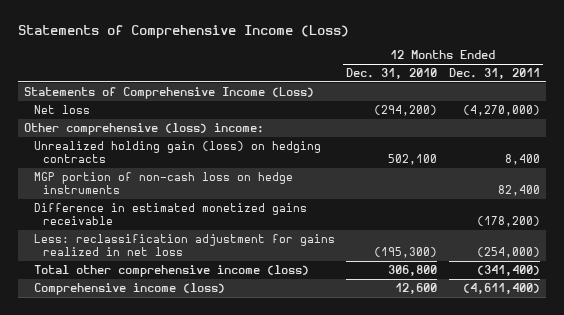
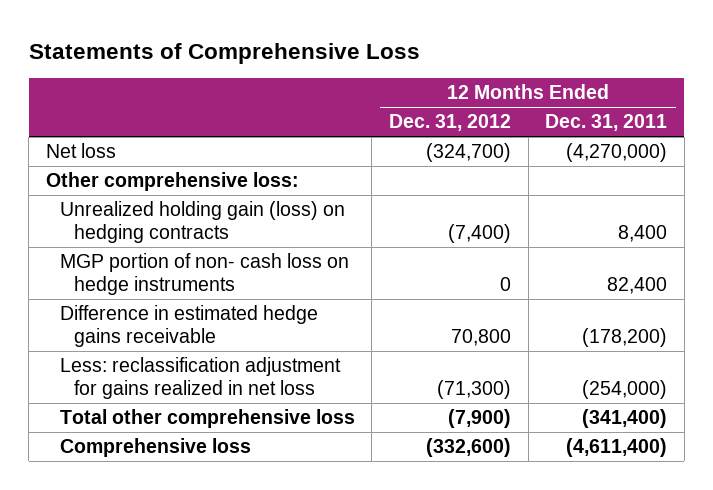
[18,25,350,40] Statements of Comprehensive Income (Loss) -> [28,42,420,64] Statements of Comprehensive Loss
[346,68,438,80] Dec. 31, 2010 -> none
none -> [388,114,511,132] Dec. 31, 2012
[23,87,314,100] Statements of Comprehensive Income (Loss) -> none
[23,123,264,136] Other comprehensive (loss) income: -> [45,172,299,192] Other comprehensive loss:
[33,172,293,195] MGP portion of non-cash loss on hedge instruments -> [59,253,349,296] MGP portion of non- cash loss on hedge instruments
[33,203,307,226] Difference in estimated monetized gains receivable -> [59,305,318,348] Difference in estimated hedge gains receivable
[33,265,309,278] Total other comprehensive income (loss) -> [59,409,355,429] Total other comprehensive loss
[33,283,225,296] Comprehensive income (loss) -> [59,438,251,458] Comprehensive loss

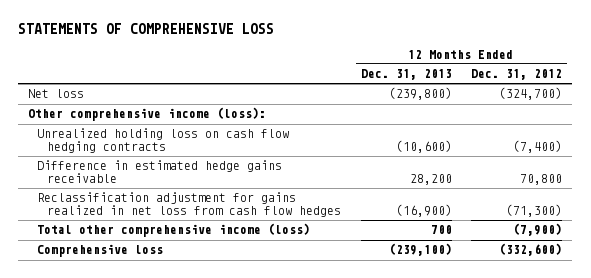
[28,42,420,64] Statements of Comprehensive Loss -> [18,23,275,35] STATEMENTS OF COMPREHENSIVE LOSS
[545,114,668,132] Dec. 31, 2011 -> none
none -> [360,69,452,81] Dec. 31, 2013
[59,253,349,296] MGP portion of non- cash loss on hedge instruments -> none
[45,172,299,192] Other comprehensive loss: -> [28,107,267,122] Other comprehensive income (loss):
[59,201,345,244] Unrealized holding gain (loss) on hedging contracts -> [37,128,290,154] Unrealized holding loss on cash flow hedging contracts
[59,357,341,400] Less: reclassification adjustment for gains realized in net loss -> [37,192,341,218] Reclassification adjustment for gains realized in net loss from cash flow hedges
[59,409,355,429] Total other comprehensive loss -> [37,223,311,238] Total other comprehensive income (loss)

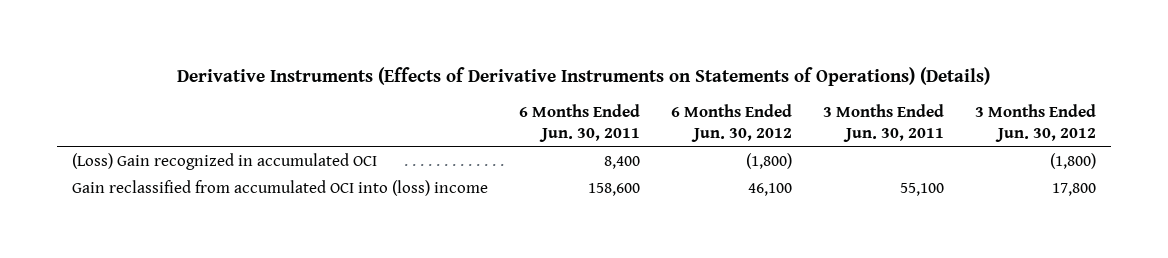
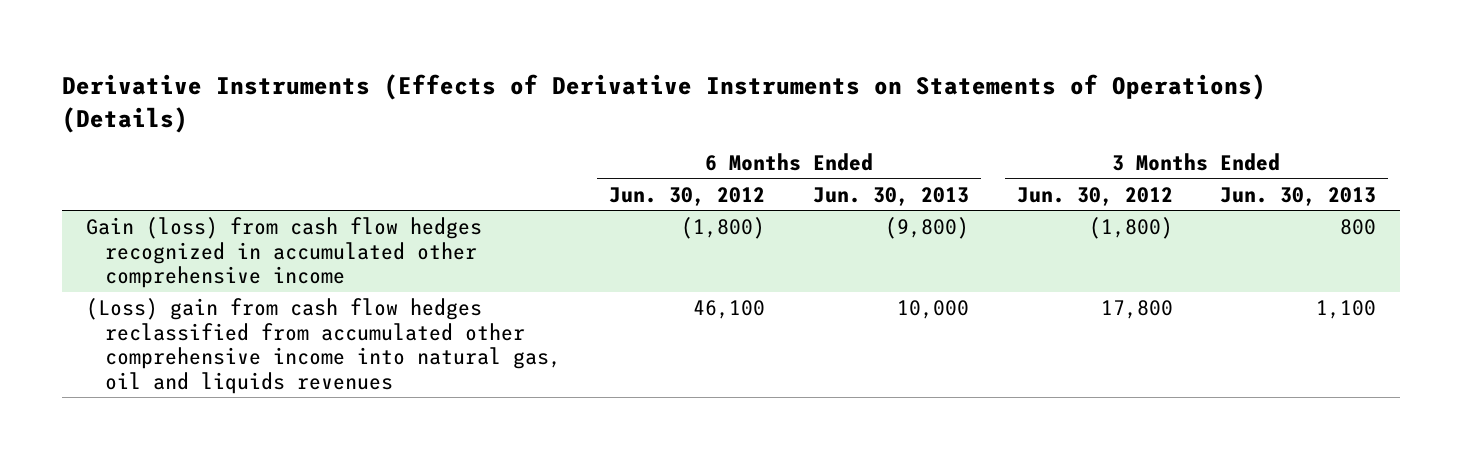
[518,103,640,142] 6 Months Ended Jun. 30, 2011 -> none
[822,103,944,142] 3 Months Ended Jun. 30, 2011 -> none
none -> [812,186,969,206] Jun. 30, 2013
none -> [1220,186,1377,206] Jun. 30, 2013
[72,152,378,170] (Loss) Gain recognized in accumulated OCI -> [85,216,482,289] Gain (loss) from cash flow hedges recognized in accumulated other comprehensive income
[72,179,489,196] Gain reclassified from accumulated OCI into (loss) income -> [85,297,561,395] (Loss) gain from cash flow hedges reclassified from accumulated other comprehensive income into natural gas, oil and liquids revenues

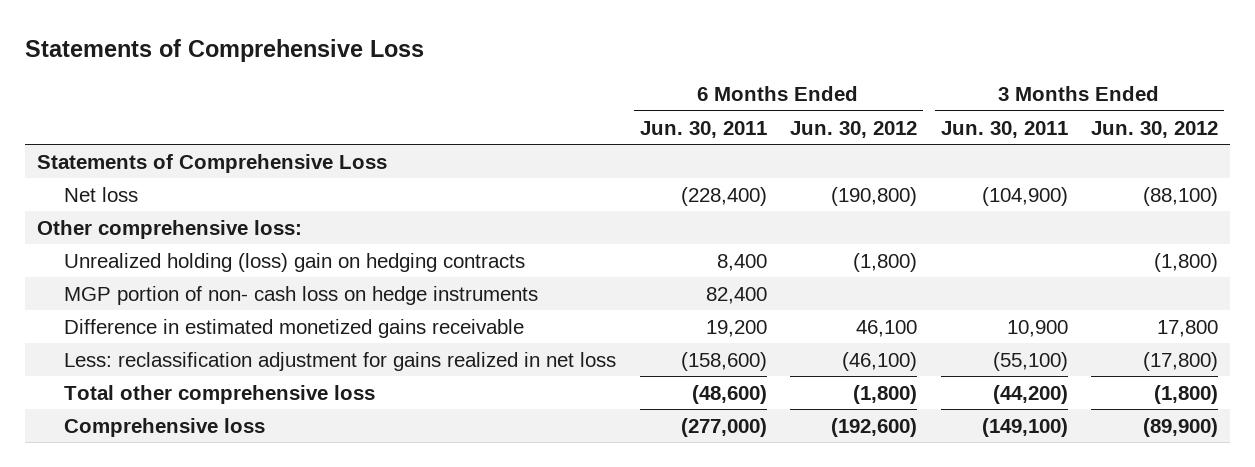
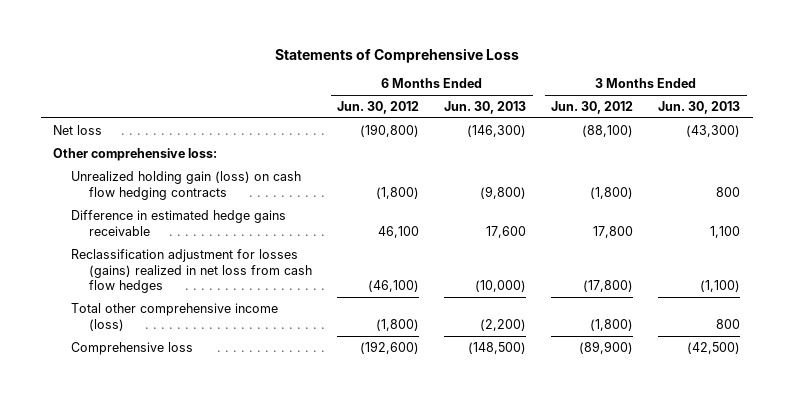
[639,120,767,138] Jun. 30, 2011 -> none
[940,120,1068,138] Jun. 30, 2011 -> none
none -> [444,100,527,114] Jun. 30, 2013
none -> [658,100,741,114] Jun. 30, 2013
[37,153,388,173] Statements of Comprehensive Loss -> none
[64,285,539,305] MGP portion of non- cash loss on hedge instruments -> none
[64,252,526,272] Unrealized holding (loss) gain on hedging contracts -> [71,170,302,200] Unrealized holding gain (loss) on cash flow hedging contracts
[64,318,525,338] Difference in estimated monetized gains receivable -> [71,209,287,236] Difference in estimated hedge gains receivable
[64,351,617,371] Less: reclassification adjustment for gains realized in net loss -> [71,248,313,294] Reclassification adjustment for losses (gains) realized in net loss from cash flow hedges
[64,384,376,404] Total other comprehensive loss -> [71,302,279,331] Total other comprehensive income (loss)

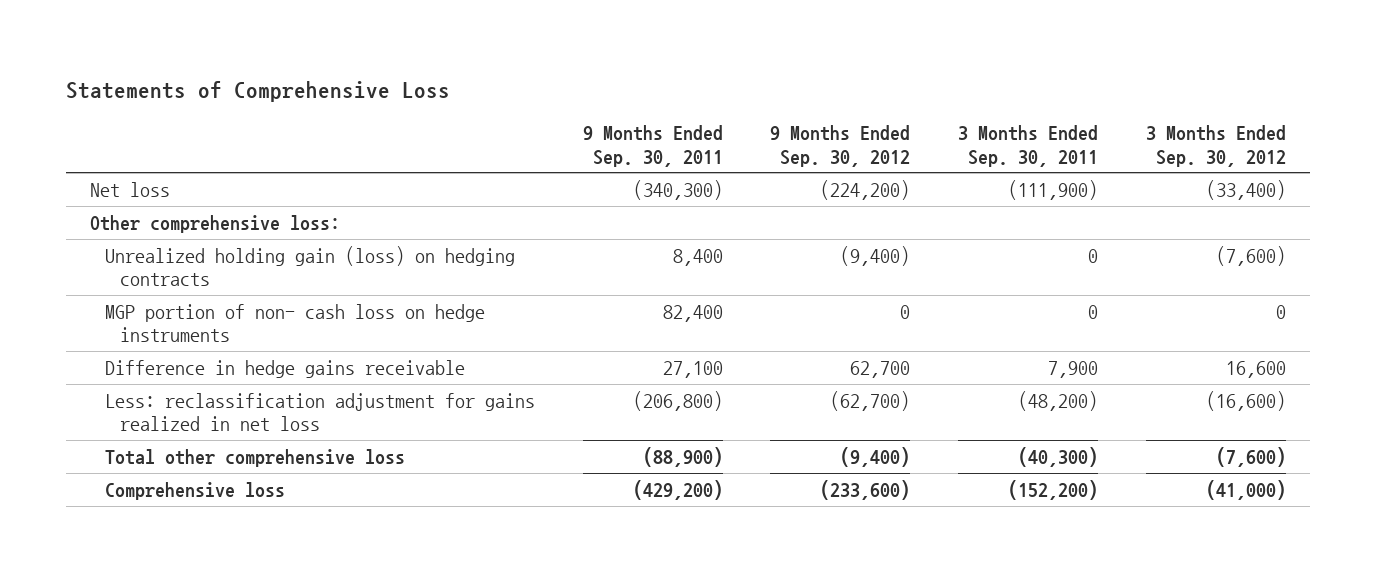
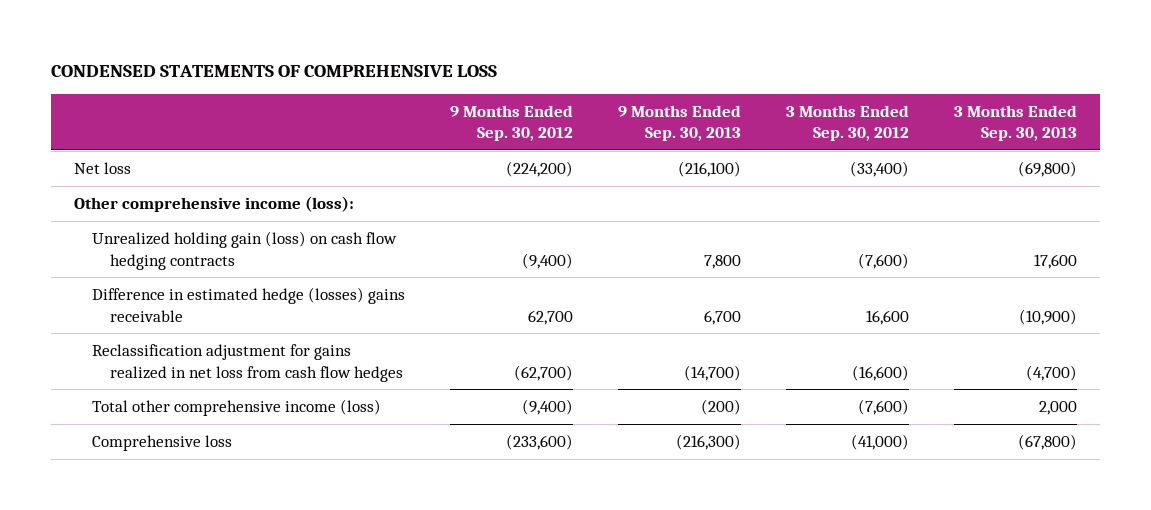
[66,80,451,102] Statements of Comprehensive Loss -> [51,65,498,78] CONDENSED STATEMENTS OF COMPREHENSIVE LOSS
[582,124,723,167] 9 Months Ended Sep. 30, 2011 -> none
[958,124,1099,167] 3 Months Ended Sep. 30, 2011 -> none
none -> [618,104,742,142] 9 Months Ended Sep. 30, 2013
none -> [954,104,1078,142] 3 Months Ended Sep. 30, 2013
[104,303,485,343] MGP portion of non- cash loss on hedge instruments -> none
[90,214,341,233] Other comprehensive loss: -> [73,196,354,213] Other comprehensive income (loss):
[104,245,515,287] Unrealized holding gain (loss) on hedging contracts -> [91,231,397,270] Unrealized holding gain (loss) on cash flow hedging contracts
[104,359,465,378] Difference in hedge gains receivable -> [91,287,405,322] Difference in estimated hedge (losses) gains receivable
[104,392,535,432] Less: reclassification adjustment for gains realized in net loss -> [91,344,403,382] Reclassification adjustment for gains realized in net loss from cash flow hedges
[104,448,405,467] Total other comprehensive loss -> [91,399,381,417] Total other comprehensive income (loss)

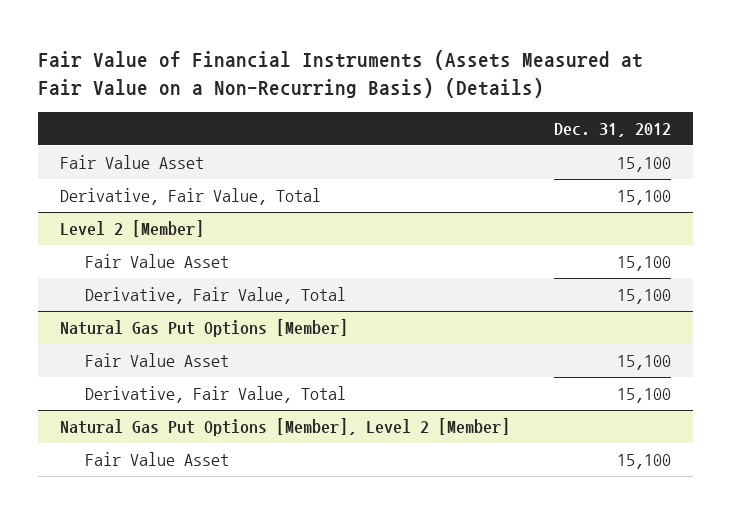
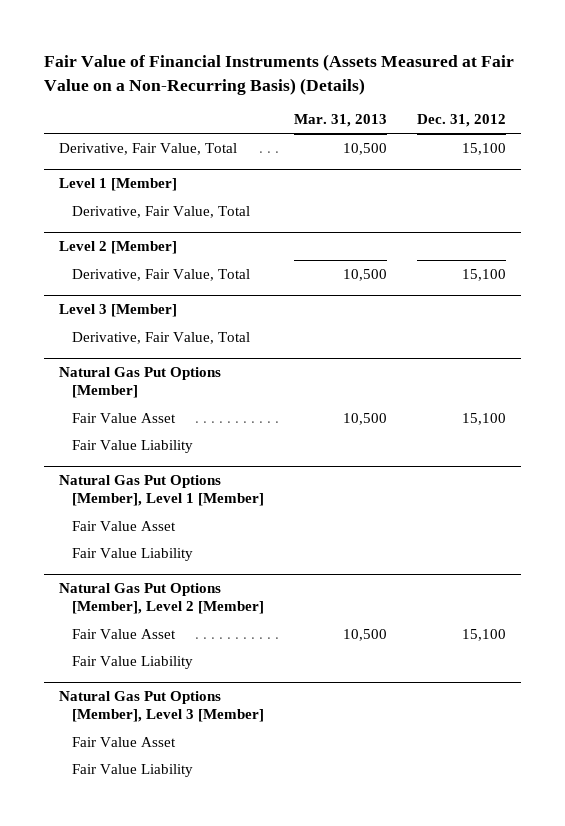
none -> [294,114,388,128] Mar. 31, 2013
[60,155,205,170] Fair Value Asset -> none
none -> [59,178,178,192] Level 1 [Member]
none -> [71,205,250,218] Derivative, Fair Value, Total
[84,254,229,269] Fair Value Asset -> none
none -> [59,304,178,318] Level 3 [Member]
none -> [71,331,250,344] Derivative, Fair Value, Total
[84,386,346,404] Derivative, Fair Value, Total -> none
none -> [71,439,193,453] Fair Value Liability
none -> [59,475,264,507] Natural Gas Put Options [Member], Level 1 [Member]
none -> [71,520,176,531] Fair Value Asset
none -> [71,547,193,561] Fair Value Liability
none -> [71,655,193,669] Fair Value Liability
none -> [59,691,264,723] Natural Gas Put Options [Member], Level 3 [Member]
none -> [71,736,176,747] Fair Value Asset
none -> [71,763,193,777] Fair Value Liability

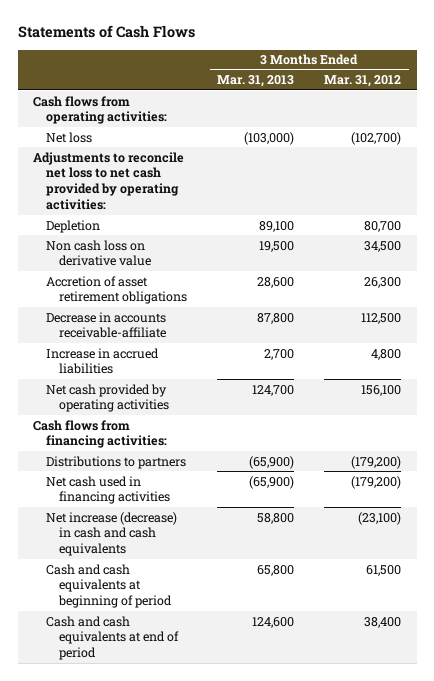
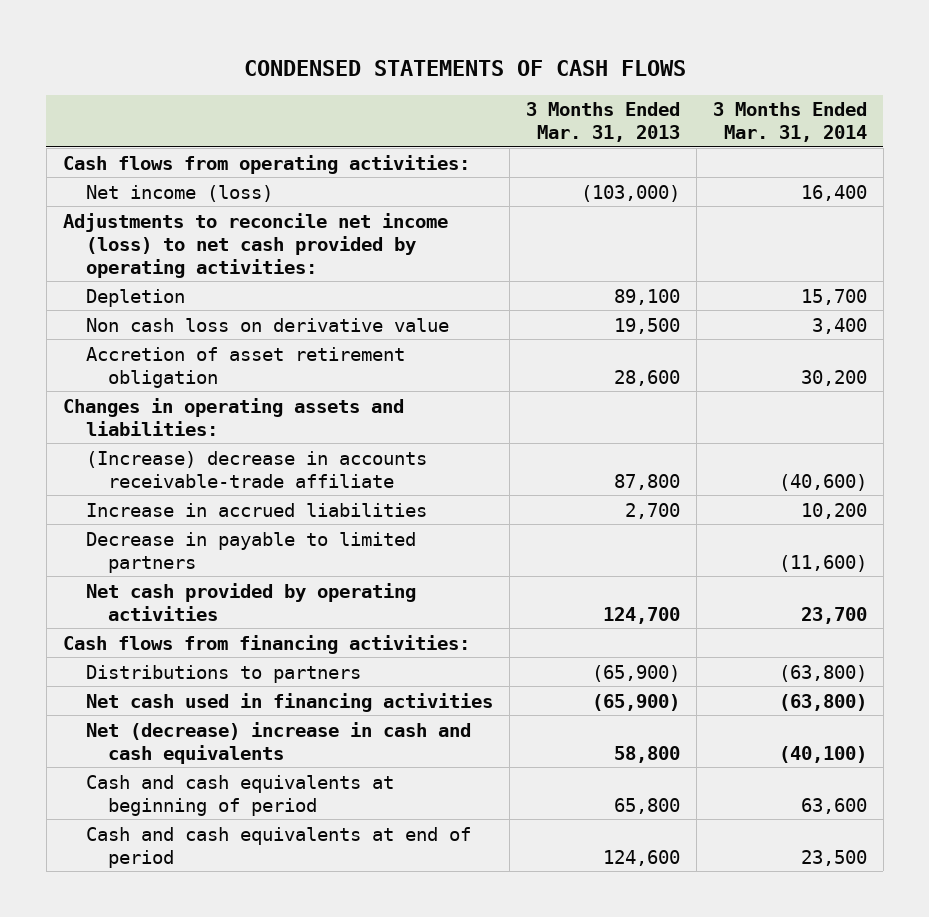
[17,24,195,38] Statements of Cash Flows -> [243,59,686,76] CONDENSED STATEMENTS OF CASH FLOWS
[324,75,402,88] Mar. 31, 2012 -> none
none -> [712,102,867,143] 3 Months Ended Mar. 31, 2014
[45,131,92,143] Net loss -> [85,184,273,202] Net income (loss)
[32,151,184,210] Adjustments to reconcile net loss to net cash provided by operating activities: -> [62,212,448,278] Adjustments to reconcile net income (loss) to net cash provided by operating activities:
[45,275,187,305] Accretion of asset retirement obligations -> [85,346,405,388] Accretion of asset retirement obligation
none -> [62,397,404,436] Changes in operating assets and liabilities:
[45,311,166,339] Decrease in accounts receivable-affiliate -> [85,450,427,488] (Increase) decrease in accounts receivable-trade affiliate
none -> [85,531,416,573] Decrease in payable to limited partners
[45,511,177,557] Net increase (decrease) in cash and cash equivalents -> [85,721,471,764] Net (decrease) increase in cash and cash equivalents

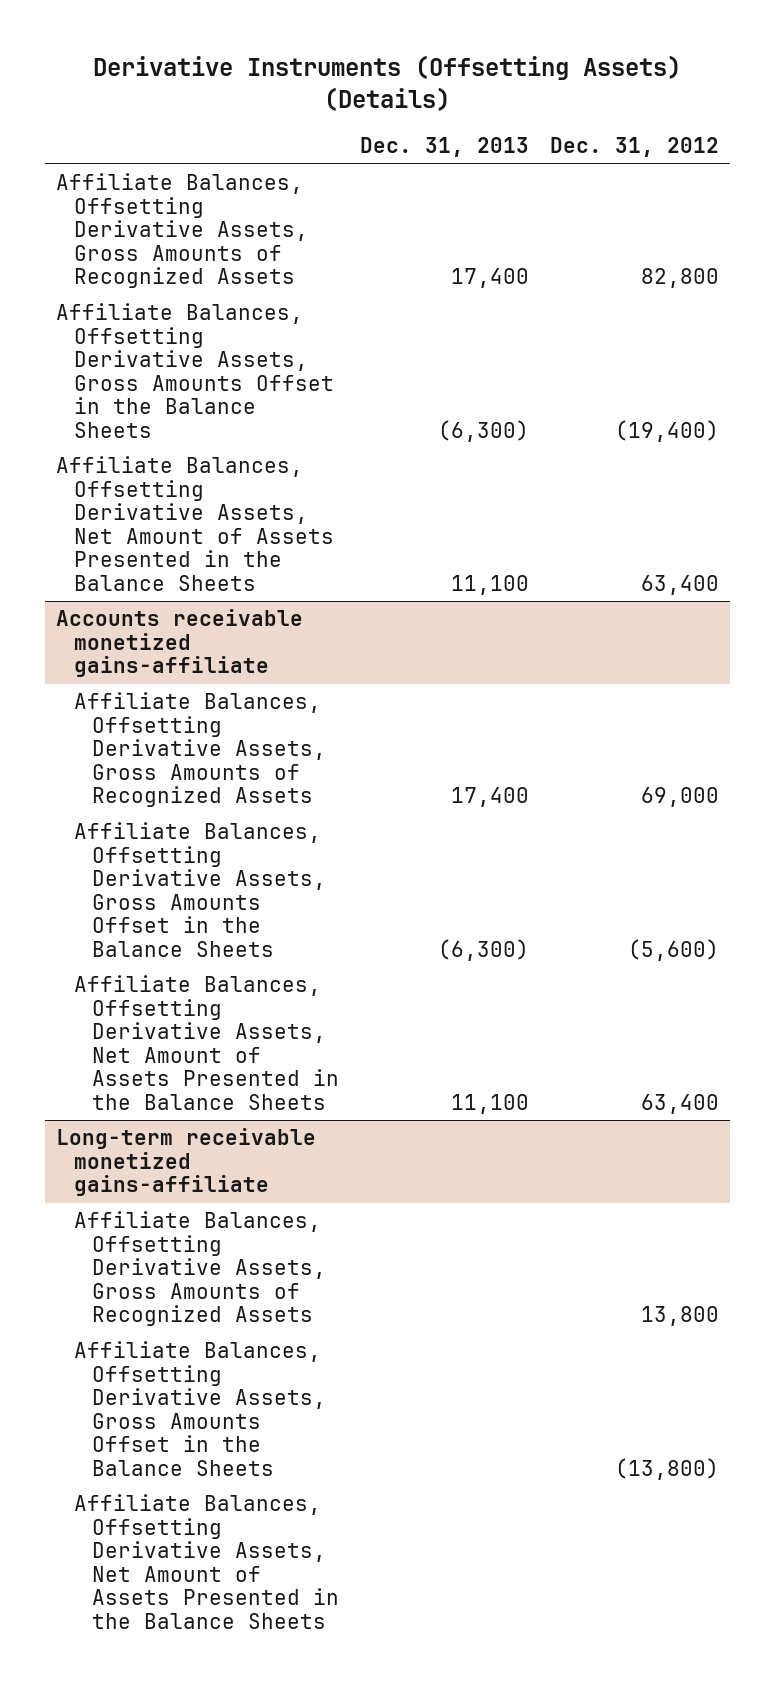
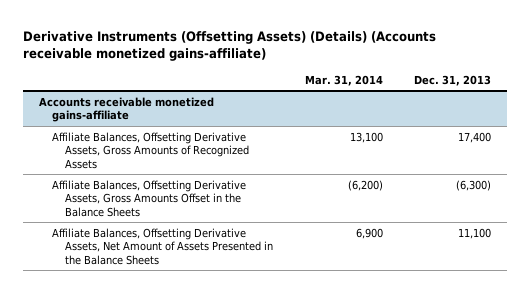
[93,55,682,111] Derivative Instruments (Offsetting Assets) (Details) -> [23,30,437,61] Derivative Instruments (Offsetting Assets) (Details) (Accounts receivable monetized gains-affiliate)
[549,137,719,158] Dec. 31, 2012 -> none
none -> [304,74,383,86] Mar. 31, 2014
[55,173,308,289] Affiliate Balances, Offsetting Derivative Assets, Gross Amounts of Recognized Assets -> none
[55,303,334,438] Affiliate Balances, Offsetting Derivative Assets, Gross Amounts Offset in the Balance Sheets -> none
[55,456,334,591] Affiliate Balances, Offsetting Derivative Assets, Net Amount of Assets Presented in the Balance Sheets -> none
[55,1128,316,1197] Long-term receivable monetized gains-affiliate -> none
[73,1211,326,1327] Affiliate Balances, Offsetting Derivative Assets, Gross Amounts of Recognized Assets -> none
[73,1341,326,1476] Affiliate Balances, Offsetting Derivative Assets, Gross Amounts Offset in the Balance Sheets -> none
[73,1494,339,1629] Affiliate Balances, Offsetting Derivative Assets, Net Amount of Assets Presented in the Balance Sheets -> none

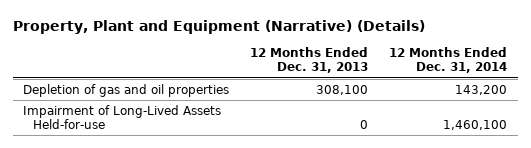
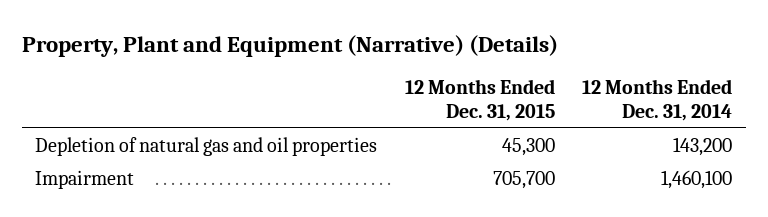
[250,47,369,74] 12 Months Ended Dec. 31, 2013 -> none
none -> [404,79,555,121] 12 Months Ended Dec. 31, 2015
[23,83,230,97] Depletion of gas and oil properties -> [35,136,378,156] Depletion of natural gas and oil properties
[23,104,222,129] Impairment of Long-Lived Assets Held-for-use -> [35,169,135,189] Impairment

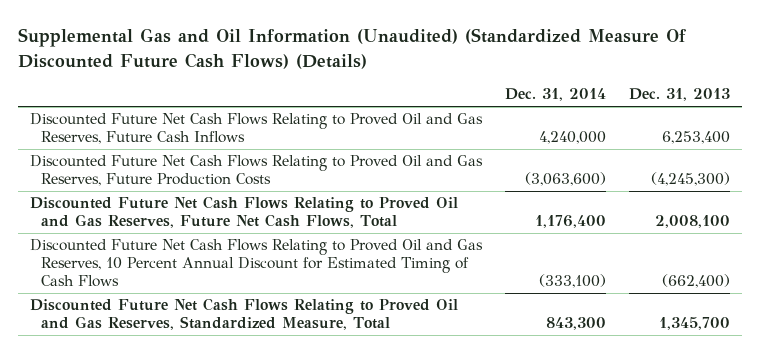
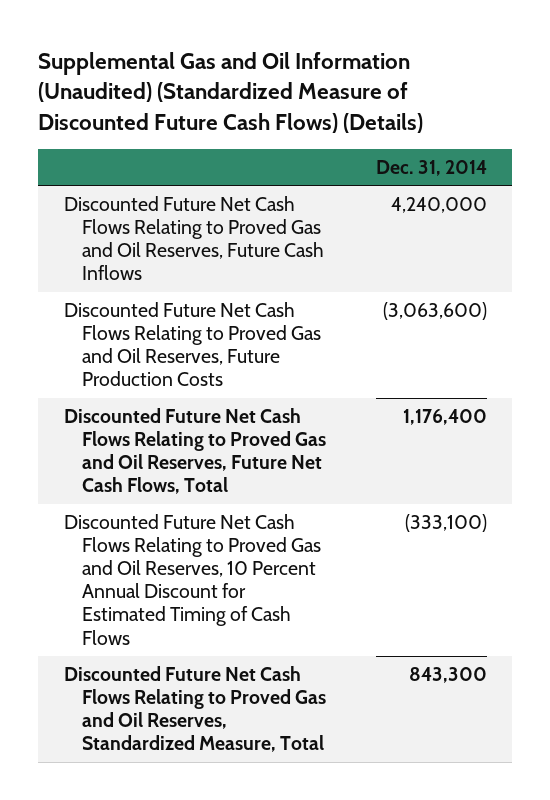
[18,28,688,69] Supplemental Gas and Oil Information (Unaudited) (Standardized Measure Of Discounted Future Cash Flows) (Details) -> [38,51,424,133] Supplemental Gas and Oil Information (Unaudited) (Standardized Measure of Discounted Future Cash Flows) (Details)
[629,88,731,102] Dec. 31, 2013 -> none
[29,113,483,145] Discounted Future Net Cash Flows Relating to Proved Oil and Gas Reserves, Future Cash Inflows -> [63,196,324,281] Discounted Future Net Cash Flows Relating to Proved Gas and Oil Reserves, Future Cash Inflows
[29,155,483,187] Discounted Future Net Cash Flows Relating to Proved Oil and Gas Reserves, Future Production Costs -> [63,302,321,387] Discounted Future Net Cash Flows Relating to Proved Gas and Oil Reserves, Future Production Costs
[29,196,458,229] Discounted Future Net Cash Flows Relating to Proved Oil and Gas Reserves, Future Net Cash Flows, Total -> [63,408,326,495] Discounted Future Net Cash Flows Relating to Proved Gas and Oil Reserves, Future Net Cash Flows, Total
[29,239,483,288] Discounted Future Net Cash Flows Relating to Proved Oil and Gas Reserves, 10 Percent Annual Discount for Estimated Timing of Cash Flows -> [63,514,321,645] Discounted Future Net Cash Flows Relating to Proved Gas and Oil Reserves, 10 Percent Annual Discount for Estimated Timing of Cash Flows
[29,298,458,331] Discounted Future Net Cash Flows Relating to Proved Oil and Gas Reserves, Standardized Measure, Total -> [63,666,326,753] Discounted Future Net Cash Flows Relating to Proved Gas and Oil Reserves, Standardized Measure, Total

